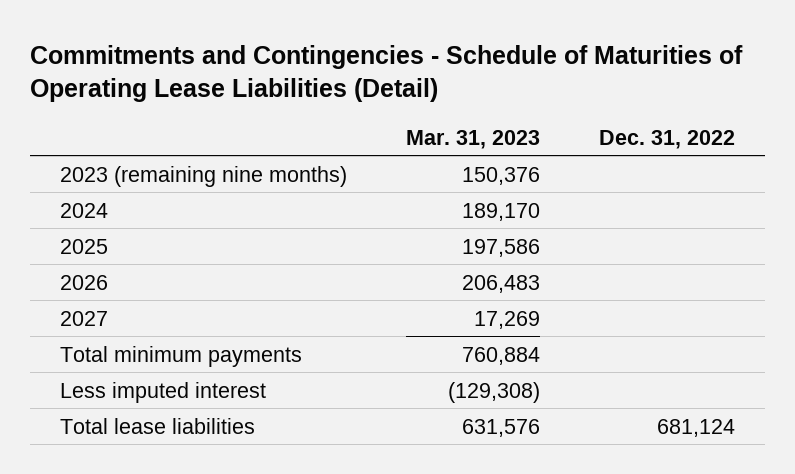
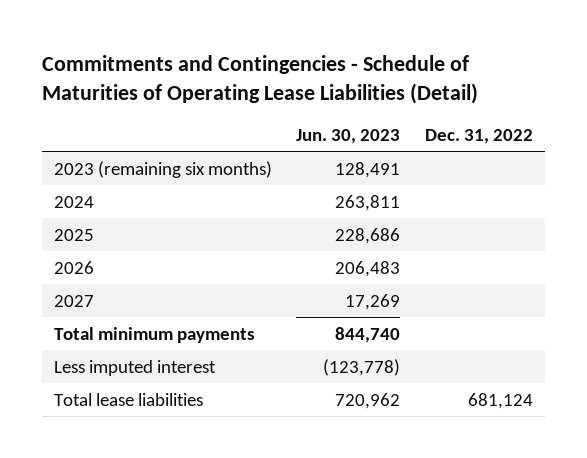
[405,129,540,149] Mar. 31, 2023 -> none
none -> [296,128,401,144] Jun. 30, 2023
[59,165,347,187] 2023 (remaining nine months) -> [54,160,273,178] 2023 (remaining six months)

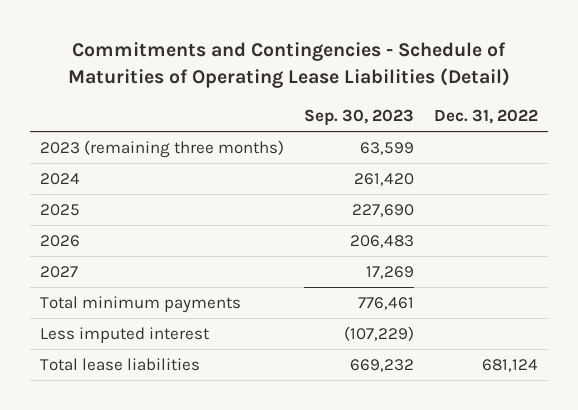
[296,128,401,144] Jun. 30, 2023 -> none
none -> [304,109,415,127] Sep. 30, 2023
[54,160,273,178] 2023 (remaining six months) -> [39,140,284,159] 2023 (remaining three months)

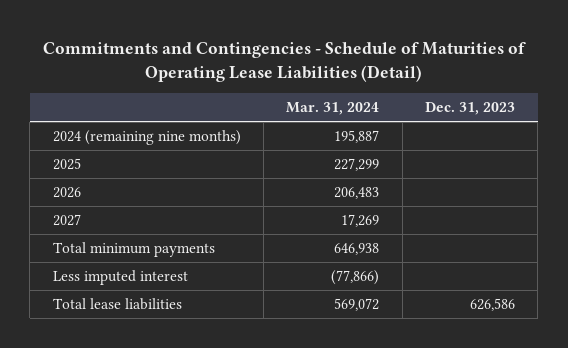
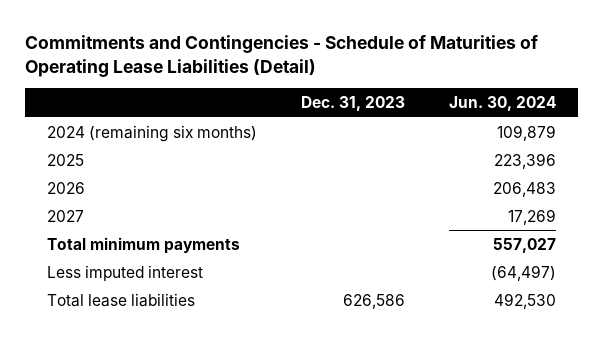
[286,102,380,116] Mar. 31, 2024 -> none
none -> [449,96,557,112] Jun. 30, 2024
[52,130,241,146] 2024 (remaining nine months) -> [47,124,258,142] 2024 (remaining six months)

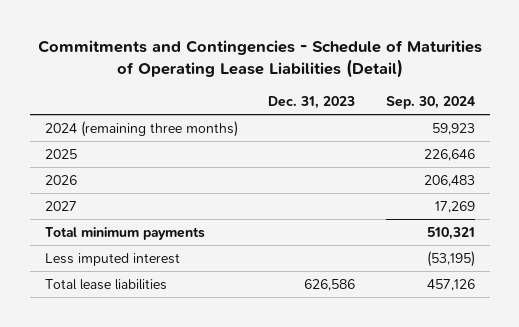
[449,96,557,112] Jun. 30, 2024 -> none
none -> [385,95,475,109] Sep. 30, 2024
[47,124,258,142] 2024 (remaining six months) -> [44,120,238,137] 2024 (remaining three months)

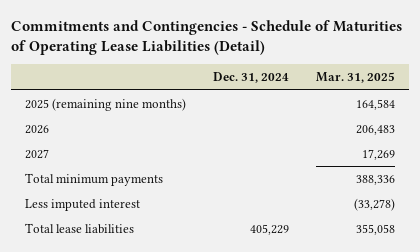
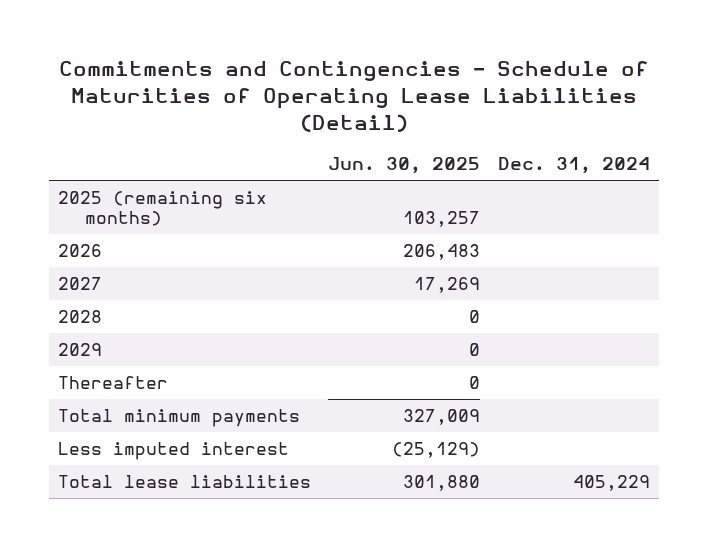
[316,72,396,84] Mar. 31, 2025 -> none
none -> [328,157,481,175] Jun. 30, 2025
[24,97,186,111] 2025 (remaining nine months) -> [58,191,268,227] 2025 (remaining six months)
none -> [58,310,103,324] 2028
none -> [58,343,103,357] 2029
none -> [58,376,169,390] Thereafter

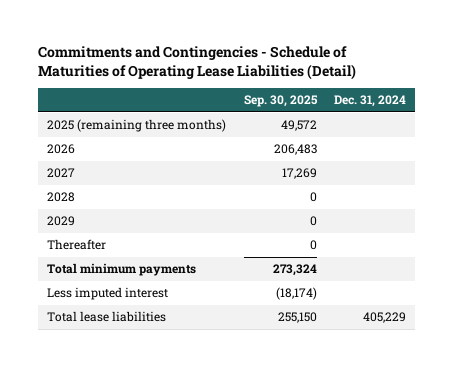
[328,157,481,175] Jun. 30, 2025 -> none
none -> [243,95,318,108] Sep. 30, 2025
[58,191,268,227] 2025 (remaining six months) -> [47,119,227,133] 2025 (remaining three months)

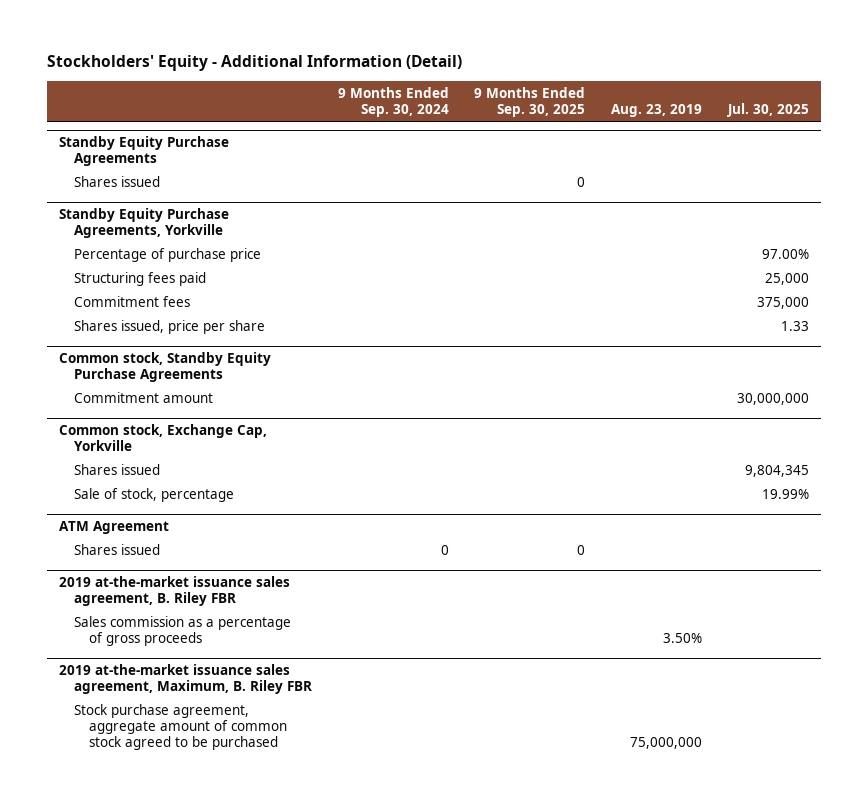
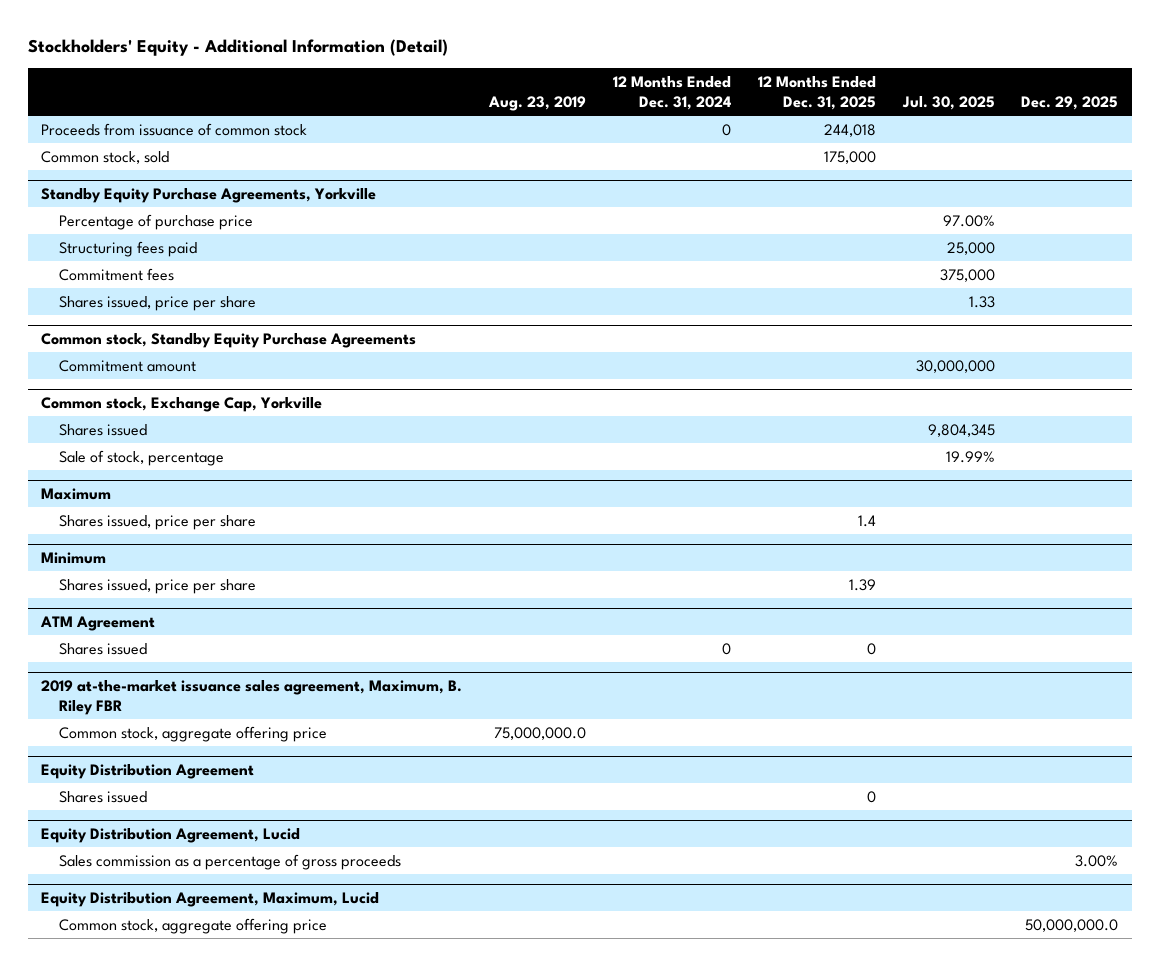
[337,86,449,117] 9 Months Ended Sep. 30, 2024 -> none
[474,86,586,117] 9 Months Ended Sep. 30, 2025 -> none
none -> [612,75,731,111] 12 Months Ended Dec. 31, 2024
none -> [757,75,876,111] 12 Months Ended Dec. 31, 2025
none -> [1021,96,1119,111] Dec. 29, 2025
[59,136,230,167] Standby Equity Purchase Agreements -> none
[74,175,161,187] Shares issued -> none
none -> [41,122,308,136] Proceeds from issuance of common stock
none -> [41,150,170,164] Common stock, sold
none -> [41,487,112,500] Maximum
none -> [59,514,257,530] Shares issued, price per share
none -> [41,551,107,564] Minimum
none -> [59,578,257,594] Shares issued, price per share
[59,576,291,607] 2019 at-the-market issuance sales agreement, B. Riley FBR -> none
[74,615,292,647] Sales commission as a percentage of gross proceeds -> none
[74,703,287,751] Stock purchase agreement, aggregate amount of common stock agreed to be purchased -> [59,725,328,742] Common stock, aggregate offering price
[629,737,702,750] 75,000,000 -> [494,726,587,740] 75,000,000.0
none -> [41,763,255,779] Equity Distribution Agreement
none -> [59,790,148,803] Shares issued
none -> [41,827,301,843] Equity Distribution Agreement, Lucid
none -> [59,853,402,870] Sales commission as a percentage of gross proceeds
none -> [41,891,380,907] Equity Distribution Agreement, Maximum, Lucid
none -> [59,917,328,934] Common stock, aggregate offering price

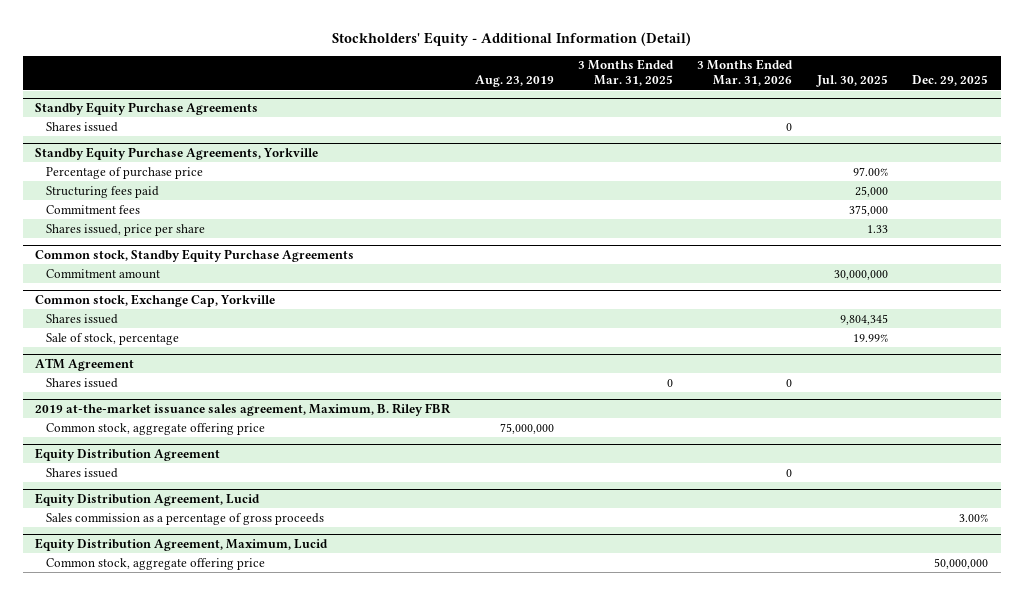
[612,75,731,111] 12 Months Ended Dec. 31, 2024 -> none
[757,75,876,111] 12 Months Ended Dec. 31, 2025 -> none
none -> [578,59,675,87] 3 Months Ended Mar. 31, 2025
none -> [697,59,794,87] 3 Months Ended Mar. 31, 2026
[41,122,308,136] Proceeds from issuance of common stock -> none
[41,150,170,164] Common stock, sold -> none
none -> [35,102,259,116] Standby Equity Purchase Agreements
none -> [46,121,119,132] Shares issued
[41,487,112,500] Maximum -> none
[59,514,257,530] Shares issued, price per share -> none
[41,551,107,564] Minimum -> none
[59,578,257,594] Shares issued, price per share -> none
[494,726,587,740] 75,000,000.0 -> [499,422,554,434] 75,000,000
[1025,918,1119,932] 50,000,000.0 -> [934,557,989,569] 50,000,000

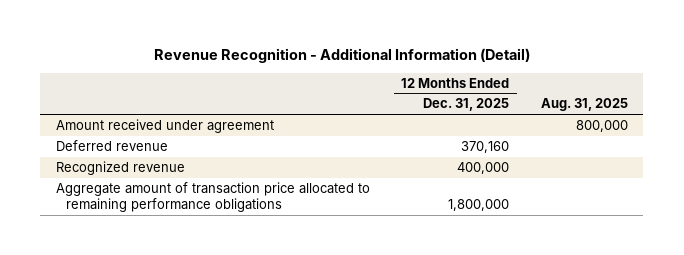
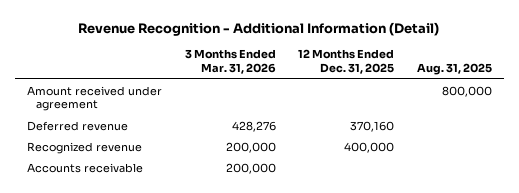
none -> [184,49,276,75] 3 Months Ended Mar. 31, 2026
[56,181,371,213] Aggregate amount of transaction price allocated to remaining performance obligations -> none
none -> [26,162,143,173] Accounts receivable

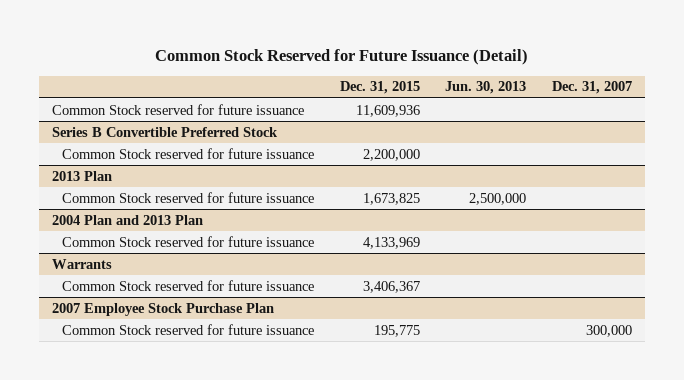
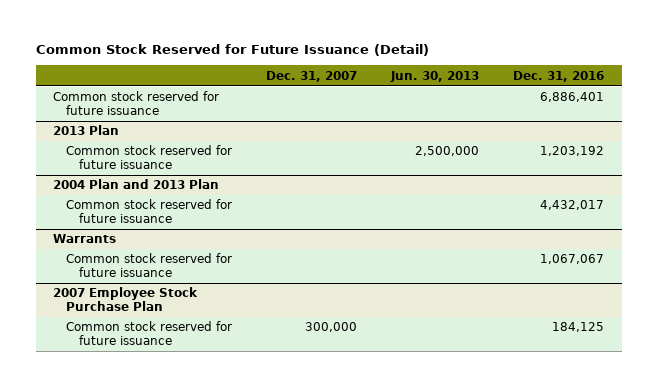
[339,81,420,95] Dec. 31, 2015 -> none
none -> [513,70,605,82] Dec. 31, 2016
[51,126,278,137] Series B Convertible Preferred Stock -> none
[62,147,315,159] Common Stock reserved for future issuance -> none
[51,103,304,115] Common Stock reserved for future issuance -> [52,91,219,116] Common stock reserved for future issuance
[62,191,315,203] Common Stock reserved for future issuance -> [65,145,232,170] Common stock reserved for future issuance
[62,235,315,247] Common Stock reserved for future issuance -> [65,199,232,224] Common stock reserved for future issuance
[62,279,315,291] Common Stock reserved for future issuance -> [65,253,232,278] Common stock reserved for future issuance
[62,323,315,335] Common Stock reserved for future issuance -> [65,321,232,346] Common stock reserved for future issuance

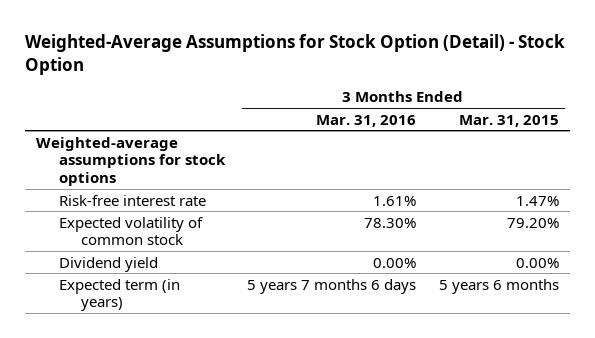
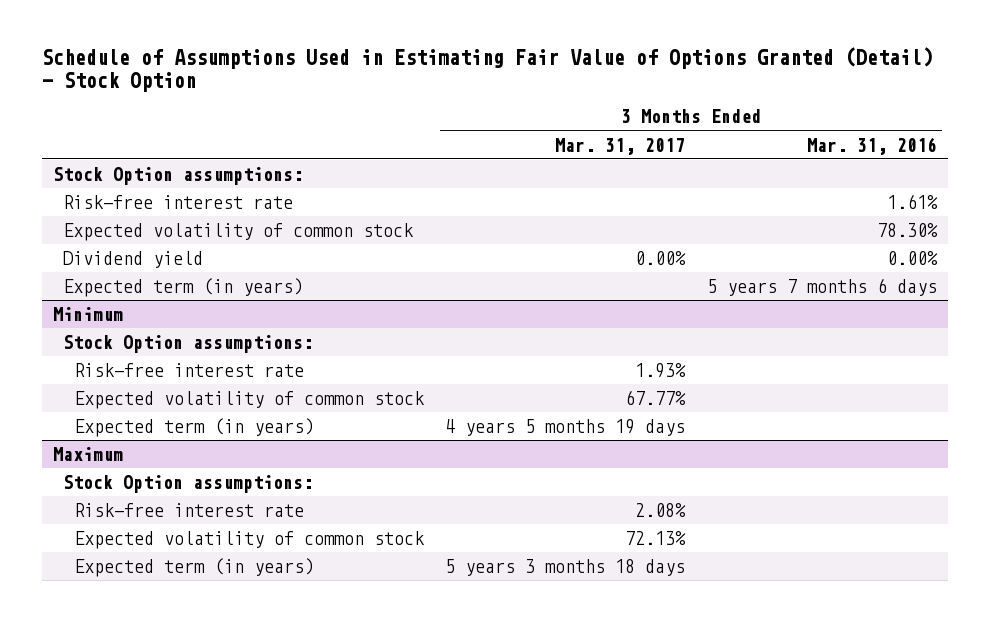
[24,33,565,75] Weighted-Average Assumptions for Stock Option (Detail) - Stock Option -> [41,46,933,92] Schedule of Assumptions Used in Estimating Fair Value of Options Granted (Detail) - Stock Option
[458,114,559,127] Mar. 31, 2015 -> none
none -> [555,137,686,155] Mar. 31, 2017
[36,136,226,187] Weighted-average assumptions for stock options -> [52,166,303,185] Stock Option assumptions:
none -> [52,306,123,321] Minimum
none -> [63,334,314,353] Stock Option assumptions:
none -> [73,362,304,377] Risk-free interest rate
none -> [73,390,425,409] Expected volatility of common stock
none -> [73,417,314,437] Expected term (in years)
none -> [52,446,123,461] Maximum
none -> [63,474,314,493] Stock Option assumptions:
none -> [73,502,304,517] Risk-free interest rate
none -> [73,530,425,549] Expected volatility of common stock
none -> [73,557,314,577] Expected term (in years)

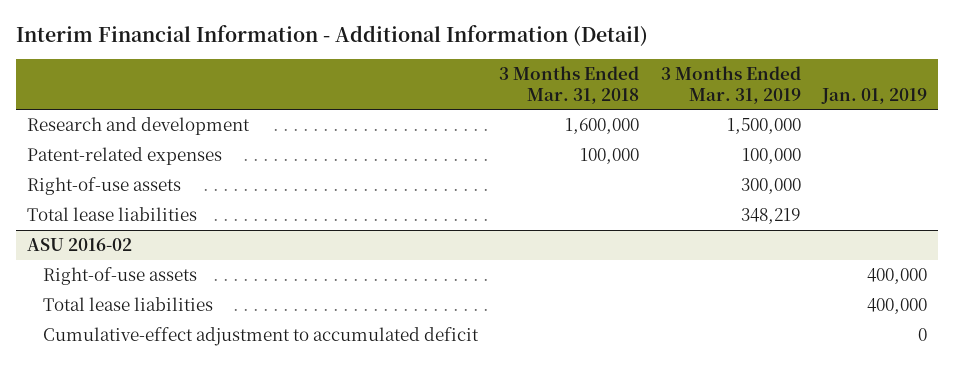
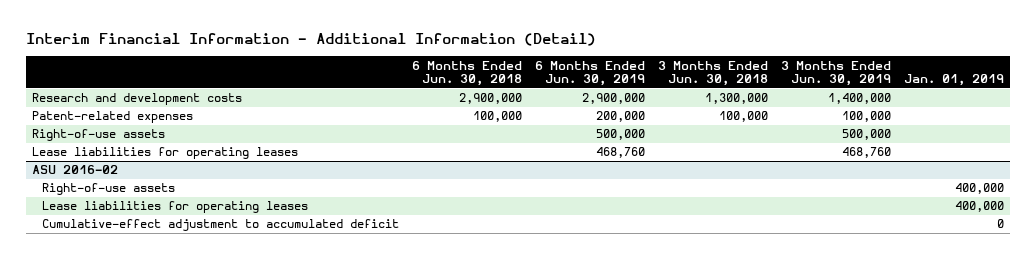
[499,66,640,104] 3 Months Ended Mar. 31, 2018 -> none
[660,66,801,104] 3 Months Ended Mar. 31, 2019 -> none
none -> [412,60,523,87] 6 Months Ended Jun. 30, 2018
none -> [535,60,646,87] 6 Months Ended Jun. 30, 2019
none -> [658,60,769,87] 3 Months Ended Jun. 30, 2018
none -> [780,60,891,87] 3 Months Ended Jun. 30, 2019
[27,117,251,136] Research and development -> [31,93,242,106] Research and development costs
[27,207,198,222] Total lease liabilities -> [31,147,298,160] Lease liabilities for operating leases
[42,297,213,312] Total lease liabilities -> [42,201,309,214] Lease liabilities for operating leases

